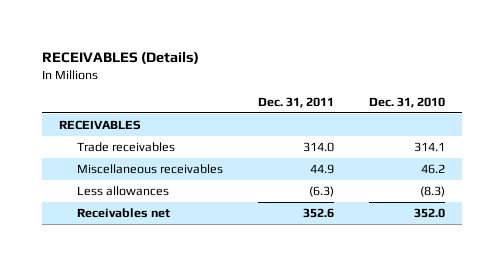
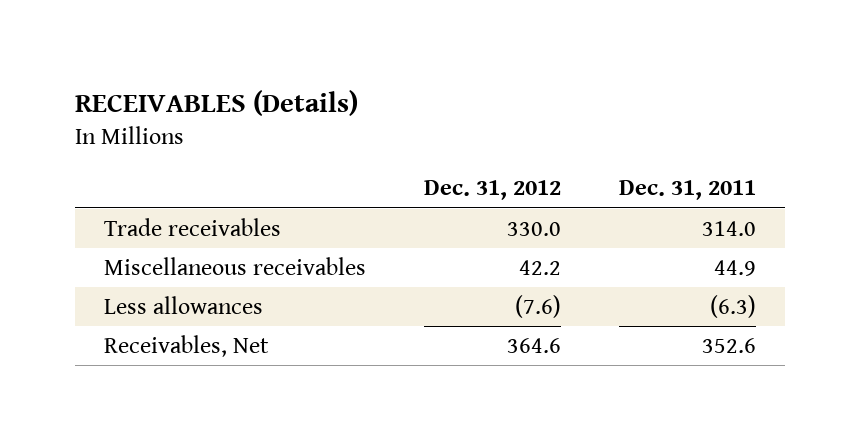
[368,97,445,109] Dec. 31, 2010 -> none
none -> [423,180,561,201] Dec. 31, 2012
[59,119,142,130] RECEIVABLES -> none
[77,207,171,218] Receivables net -> [103,335,269,358] Receivables, Net

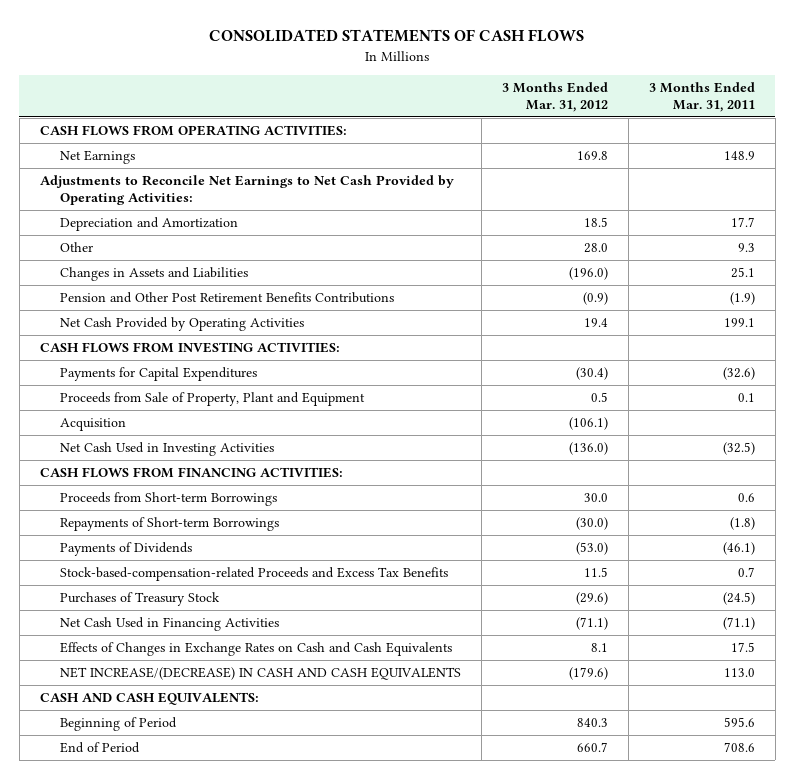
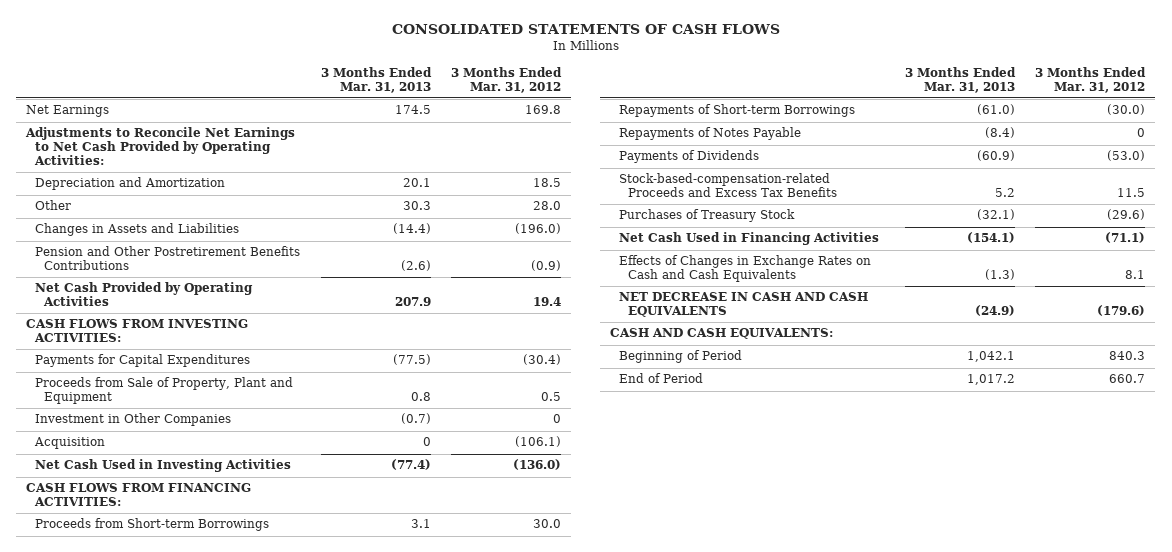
[648,81,755,113] 3 Months Ended Mar. 31, 2011 -> none
none -> [320,67,432,93] 3 Months Ended Mar. 31, 2013
[39,124,347,136] CASH FLOWS FROM OPERATING ACTIVITIES: -> none
[59,291,394,303] Pension and Other Post Retirement Benefits Contributions -> [35,246,301,271] Pension and Other Postretirement Benefits Contributions
none -> [35,413,232,427] Investment in Other Companies
none -> [619,127,802,141] Repayments of Notes Payable
[59,666,461,680] NET INCREASE/(DECREASE) IN CASH AND CASH EQUIVALENTS -> [619,292,869,318] NET DECREASE IN CASH AND CASH EQUIVALENTS

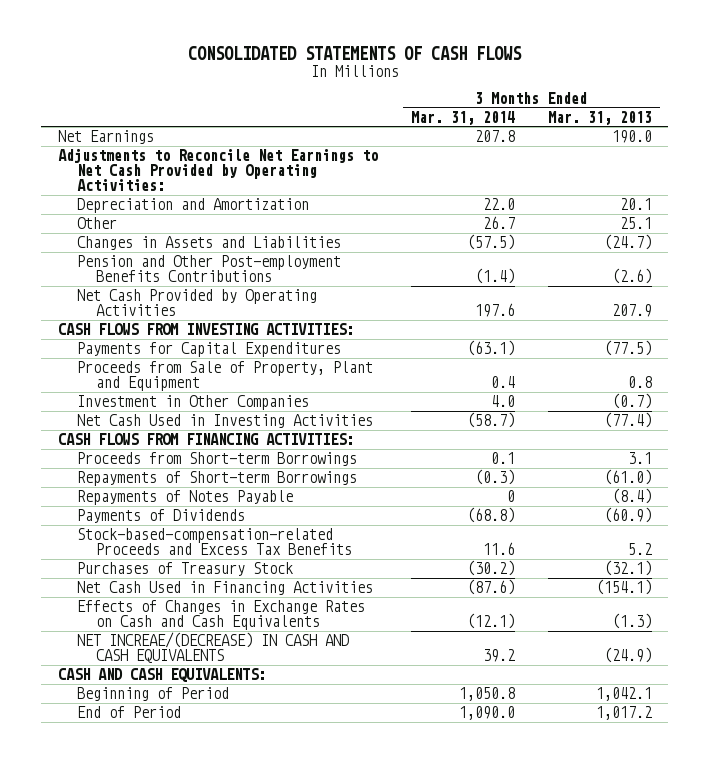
[451,67,563,93] 3 Months Ended Mar. 31, 2012 -> none
none -> [410,110,515,125] Mar. 31, 2014
[394,105,431,115] 174.5 -> [611,129,652,143] 190.0
[402,201,431,211] 30.3 -> [619,216,652,229] 25.1
[392,223,431,235] (14.4) -> [603,233,652,250] (24.7)
[35,246,301,271] Pension and Other Postretirement Benefits Contributions -> [76,254,341,283] Pension and Other Post-employment Benefits Contributions
[34,437,106,450] Acquisition -> none
[619,292,869,318] NET DECREASE IN CASH AND CASH EQUIVALENTS -> [76,631,349,664] NET INCREAE/(DECREASE) IN CASH AND CASH EQUIVALENTS

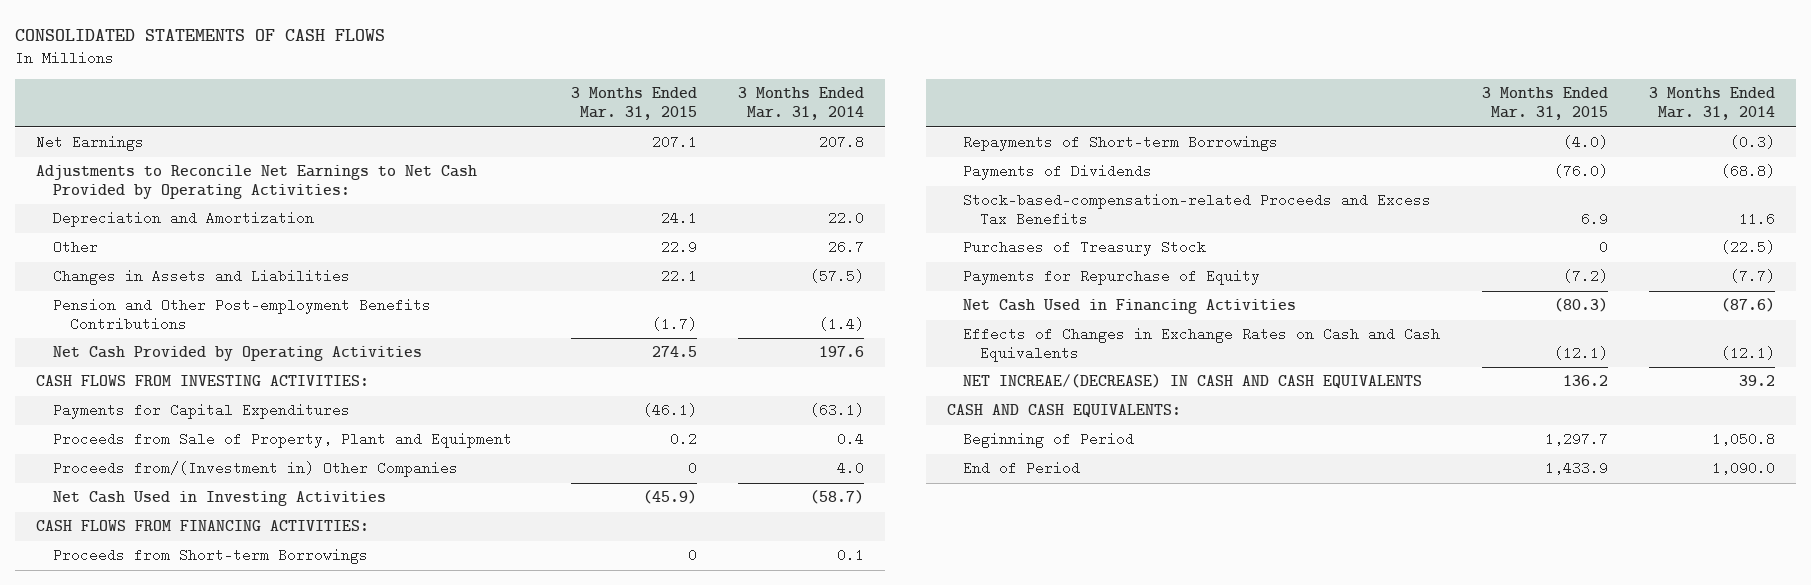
[547,110,652,125] Mar. 31, 2013 -> none
none -> [571,87,698,121] 3 Months Ended Mar. 31, 2015
[76,394,309,410] Investment in Other Companies -> [52,461,458,478] Proceeds from/(Investment in) Other Companies
[76,489,293,505] Repayments of Notes Payable -> none
[466,559,515,576] (30.2) -> [1720,240,1775,255] (22.5)
none -> [963,269,1261,286] Payments for Repurchase of Equity

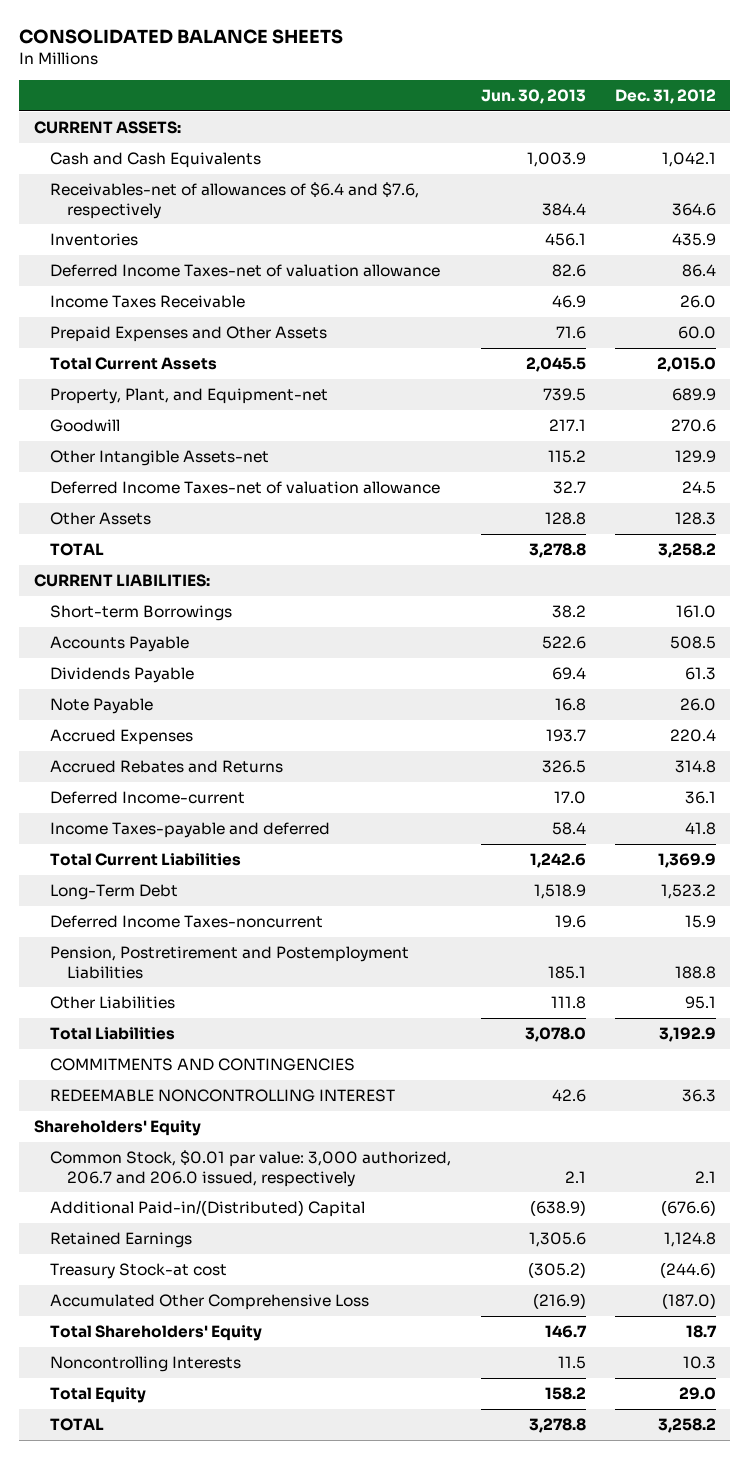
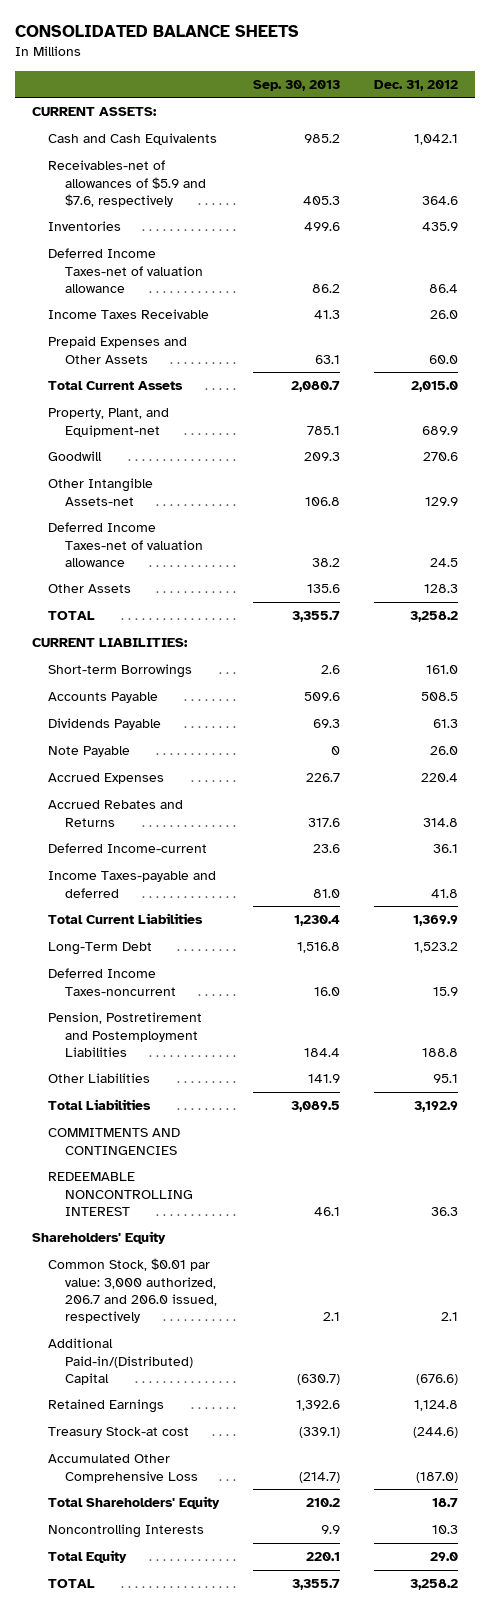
[480,89,586,105] Jun. 30, 2013 -> none
none -> [253,79,341,91] Sep. 30, 2013
[50,182,420,219] Receivables-net of allowances of $6.4 and $7.6, respectively -> [48,160,206,207] Receivables-net of allowances of $5.9 and $7.6, respectively

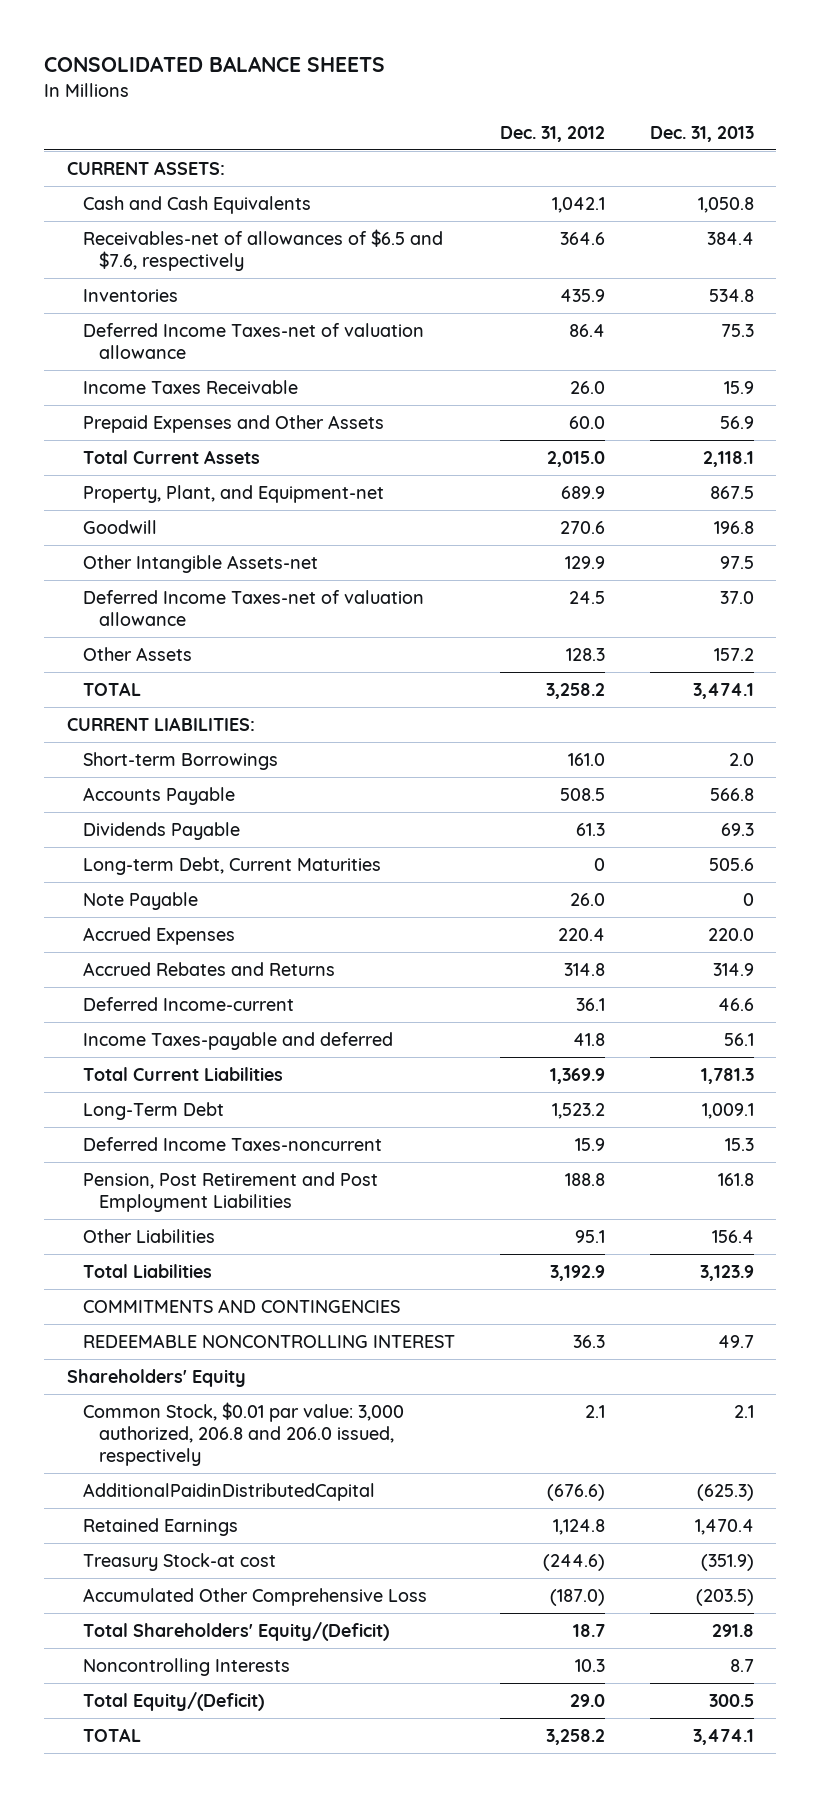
[253,79,341,91] Sep. 30, 2013 -> none
none -> [649,125,754,142] Dec. 31, 2013
[48,160,206,207] Receivables-net of allowances of $5.9 and $7.6, respectively -> [82,228,443,271] Receivables-net of allowances of $6.5 and $7.6, respectively
none -> [82,856,381,875] Long-term Debt, Current Maturities
[48,1012,203,1057] Pension, Postretirement and Postemployment Liabilities -> [82,1171,378,1212] Pension, Post Retirement and Post Employment Liabilities
[48,1258,217,1324] Common Stock, $0.01 par value: 3,000 authorized, 206.7 and 206.0 issued, respectively -> [82,1401,404,1466] Common Stock, $0.01 par value: 3,000 authorized, 206.8 and 206.0 issued, respectively
[48,1338,193,1385] Additional Paid-in/(Distributed) Capital -> [82,1482,375,1501] AdditionalPaidinDistributedCapital
[48,1496,221,1510] Total Shareholders' Equity -> [82,1621,389,1641] Total Shareholders' Equity/(Deficit)
[48,1550,128,1564] Total Equity -> [82,1691,264,1711] Total Equity/(Deficit)

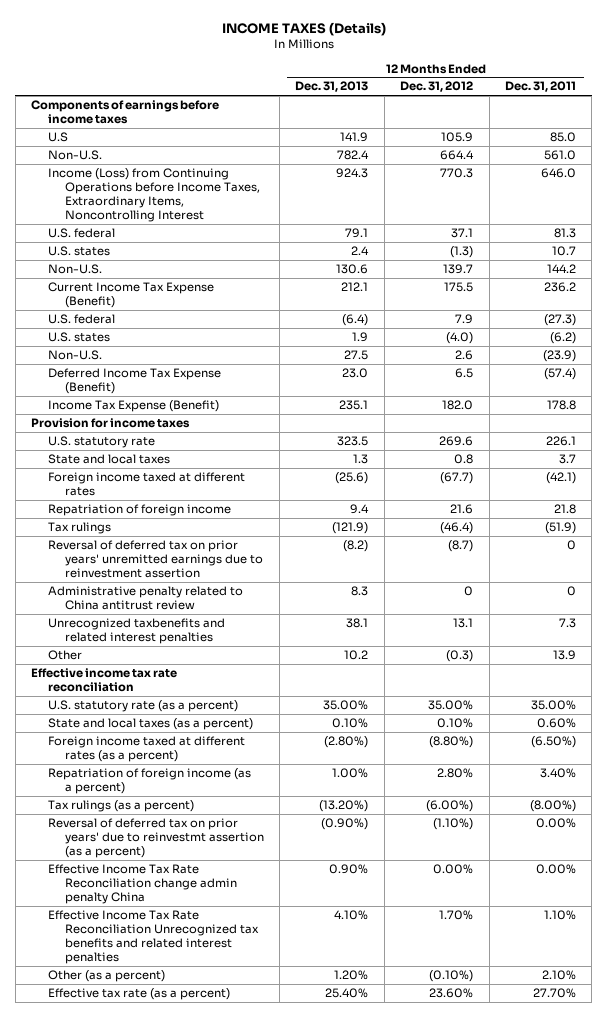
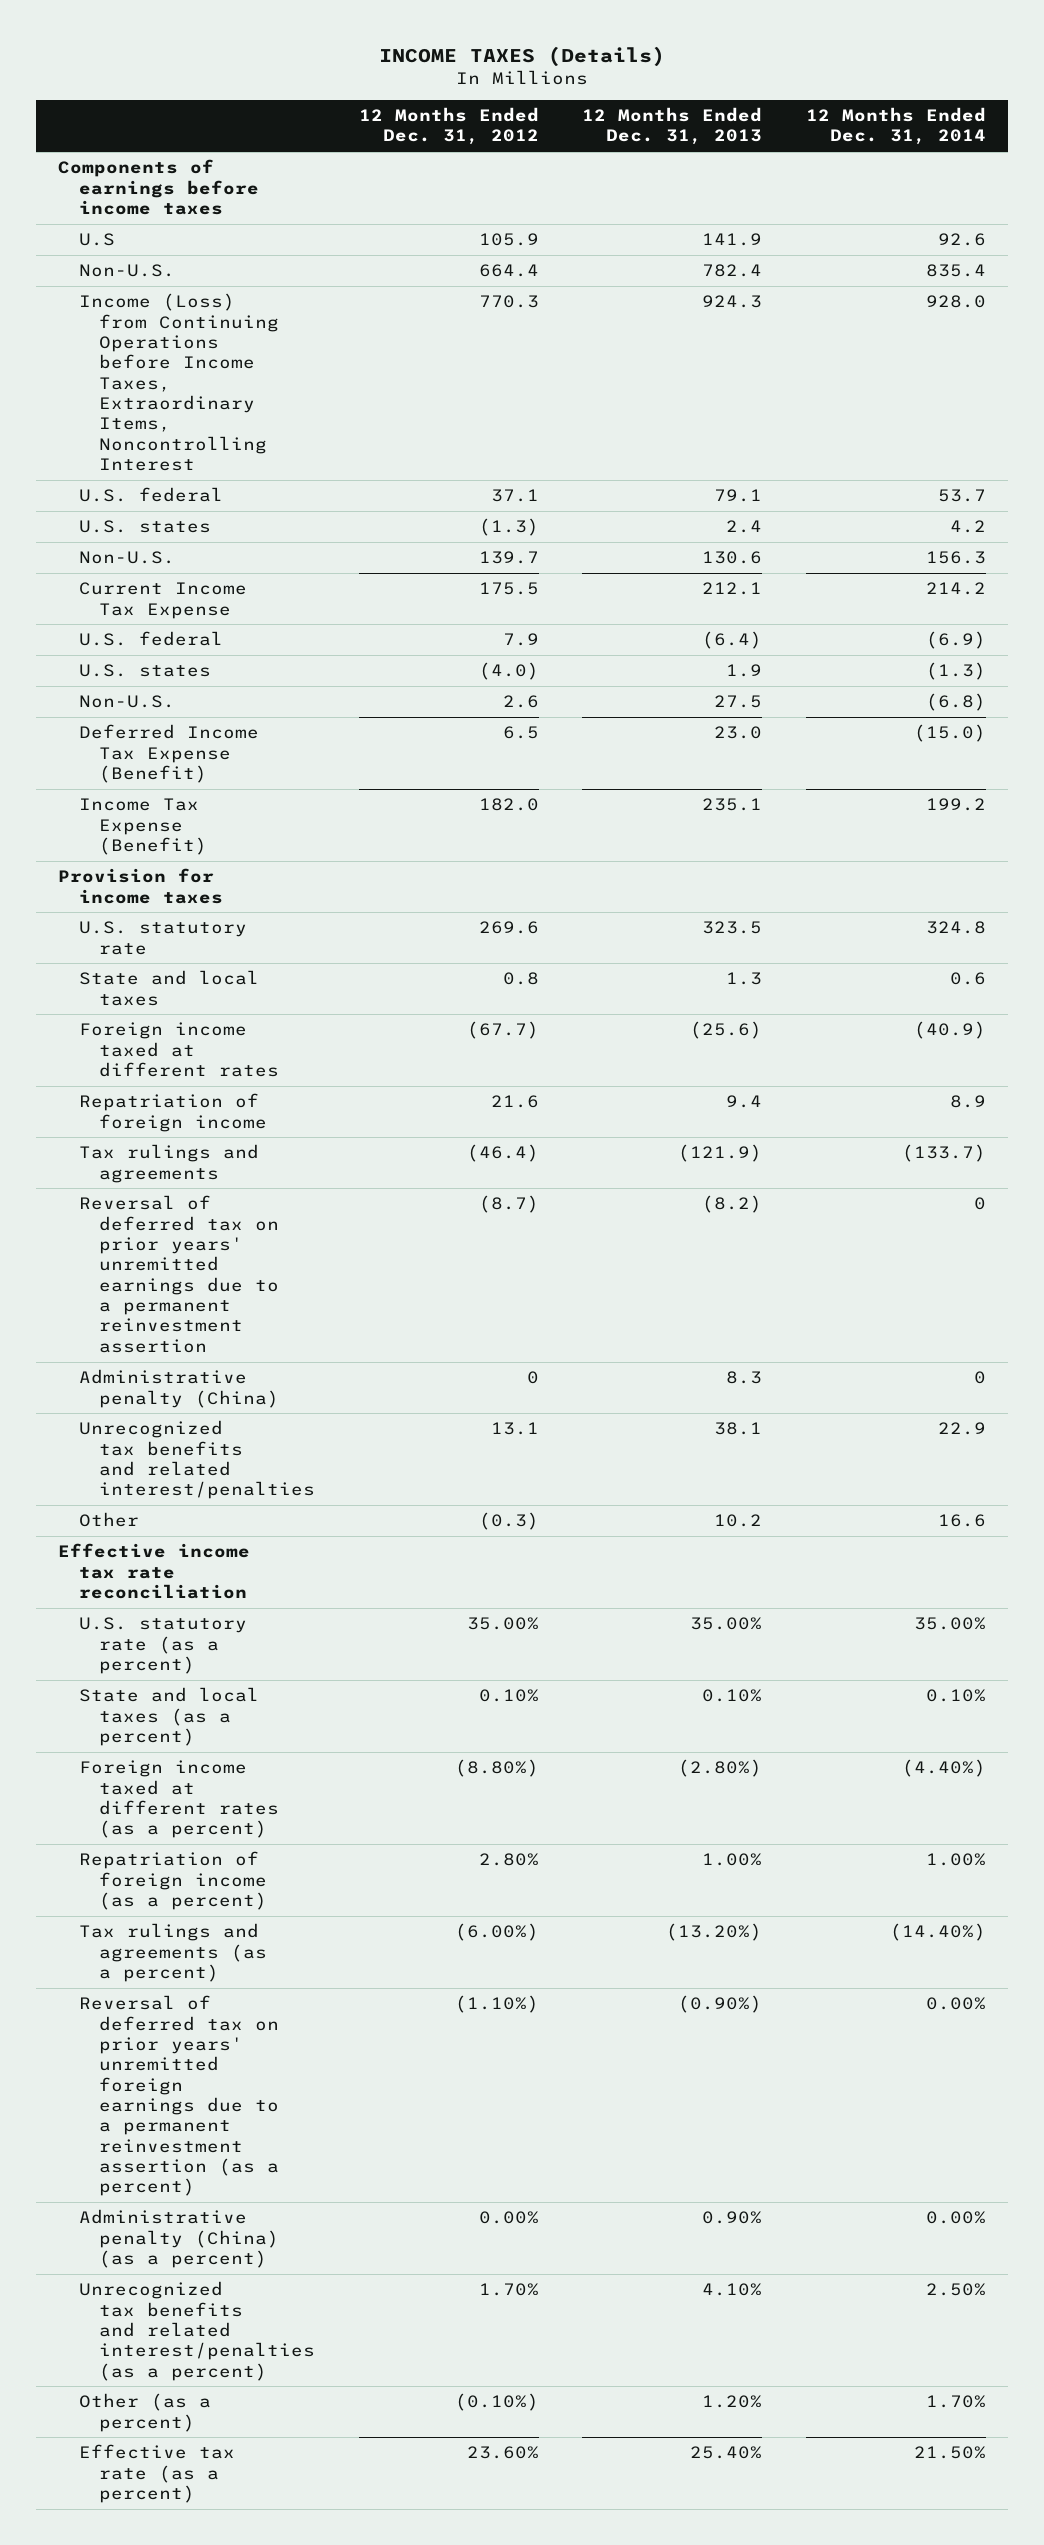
[505,81,577,93] Dec. 31, 2011 -> none
none -> [806,107,987,146] 12 Months Ended Dec. 31, 2014
[47,281,214,309] Current Income Tax Expense (Benefit) -> [78,582,247,619] Current Income Tax Expense
[47,521,111,534] Tax rulings -> [78,1144,259,1183] Tax rulings and agreements
[47,539,263,579] Reversal of deferred tax on prior years' unremitted earnings due to reinvestment assertion -> [78,1195,280,1353] Reversal of deferred tax on prior years' unremitted earnings due to a permanent reinvestment assertion
[47,585,243,611] Administrative penalty related to China antitrust review -> [78,1369,280,1408] Administrative penalty (China)
[47,617,225,645] Unrecognized taxbenefits and related interest penalties -> [78,1420,316,1500] Unrecognized tax benefits and related interest/penalties
[47,799,194,812] Tax rulings (as a percent) -> [78,1923,268,1982] Tax rulings and agreements (as a percent)
[47,817,264,859] Reversal of deferred tax on prior years' due to reinvestmt assertion (as a percent) -> [78,1995,280,2197] Reversal of deferred tax on prior years' unremitted foreign earnings due to a permanent reinvestment assertion (as a percent)
[47,863,237,905] Effective Income Tax Rate Reconciliation change admin penalty China -> [78,2209,280,2268] Administrative penalty (China) (as a percent)
[47,909,259,965] Effective Income Tax Rate Reconciliation Unrecognized tax benefits and related interest penalties -> [78,2281,316,2381] Unrecognized tax benefits and related interest/penalties (as a percent)

